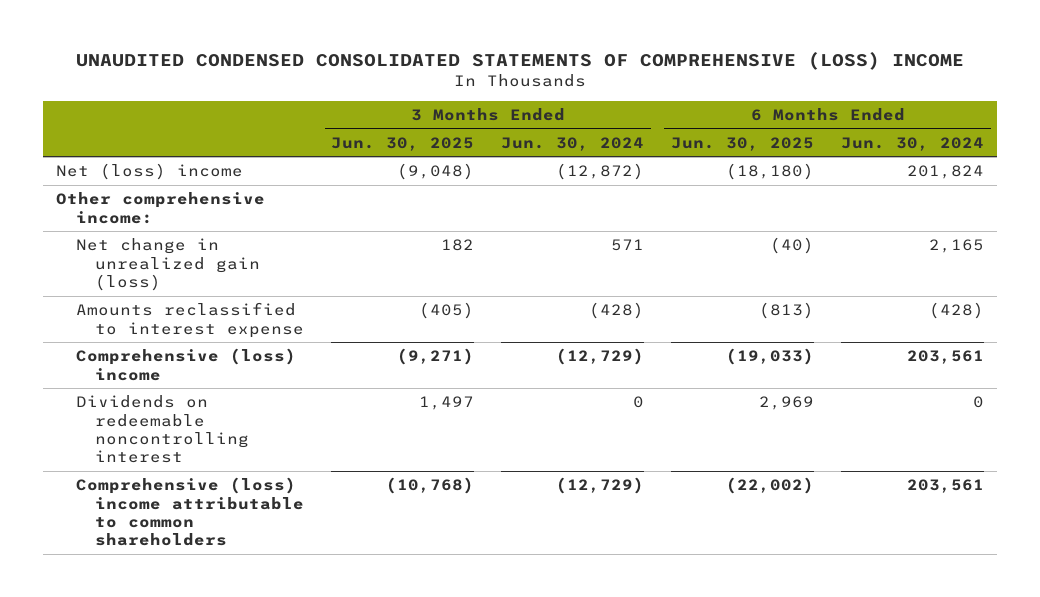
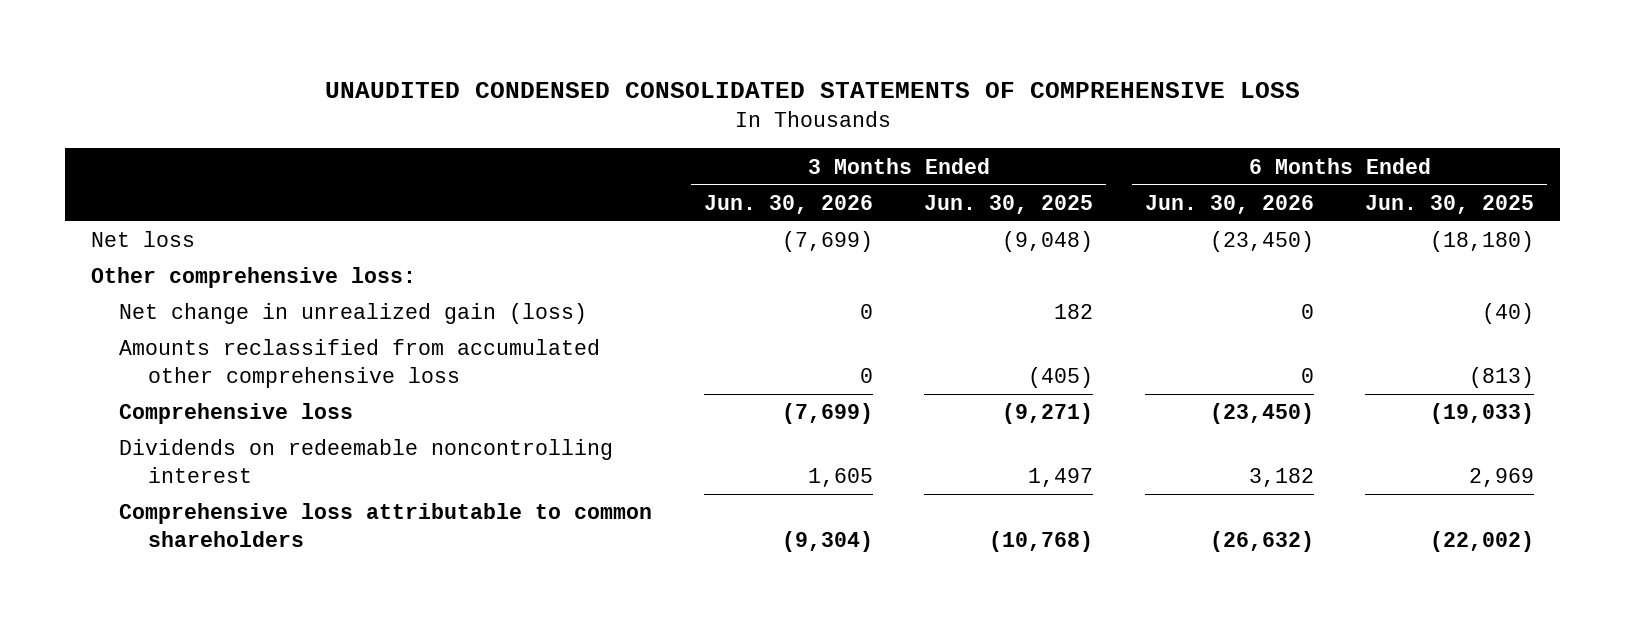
[76,51,965,70] UNAUDITED CONDENSED CONSOLIDATED STATEMENTS OF COMPREHENSIVE (LOSS) INCOME -> [324,82,1300,99] UNAUDITED CONDENSED CONSOLIDATED STATEMENTS OF COMPREHENSIVE LOSS
[501,136,645,151] Jun. 30, 2024 -> none
[840,136,984,151] Jun. 30, 2024 -> none
none -> [703,194,873,214] Jun. 30, 2026
none -> [1144,194,1314,214] Jun. 30, 2026
[56,163,244,181] Net (loss) income -> [90,231,195,248] Net loss
[56,192,266,224] Other comprehensive income: -> [90,267,416,289] Other comprehensive loss:
[75,302,305,338] Amounts reclassified to interest expense -> [119,339,601,388] Amounts reclassified from accumulated other comprehensive loss
[75,348,296,381] Comprehensive (loss) income -> [119,403,354,425] Comprehensive loss
[75,477,305,547] Comprehensive (loss) income attributable to common shareholders -> [119,503,653,547] Comprehensive loss attributable to common shareholders

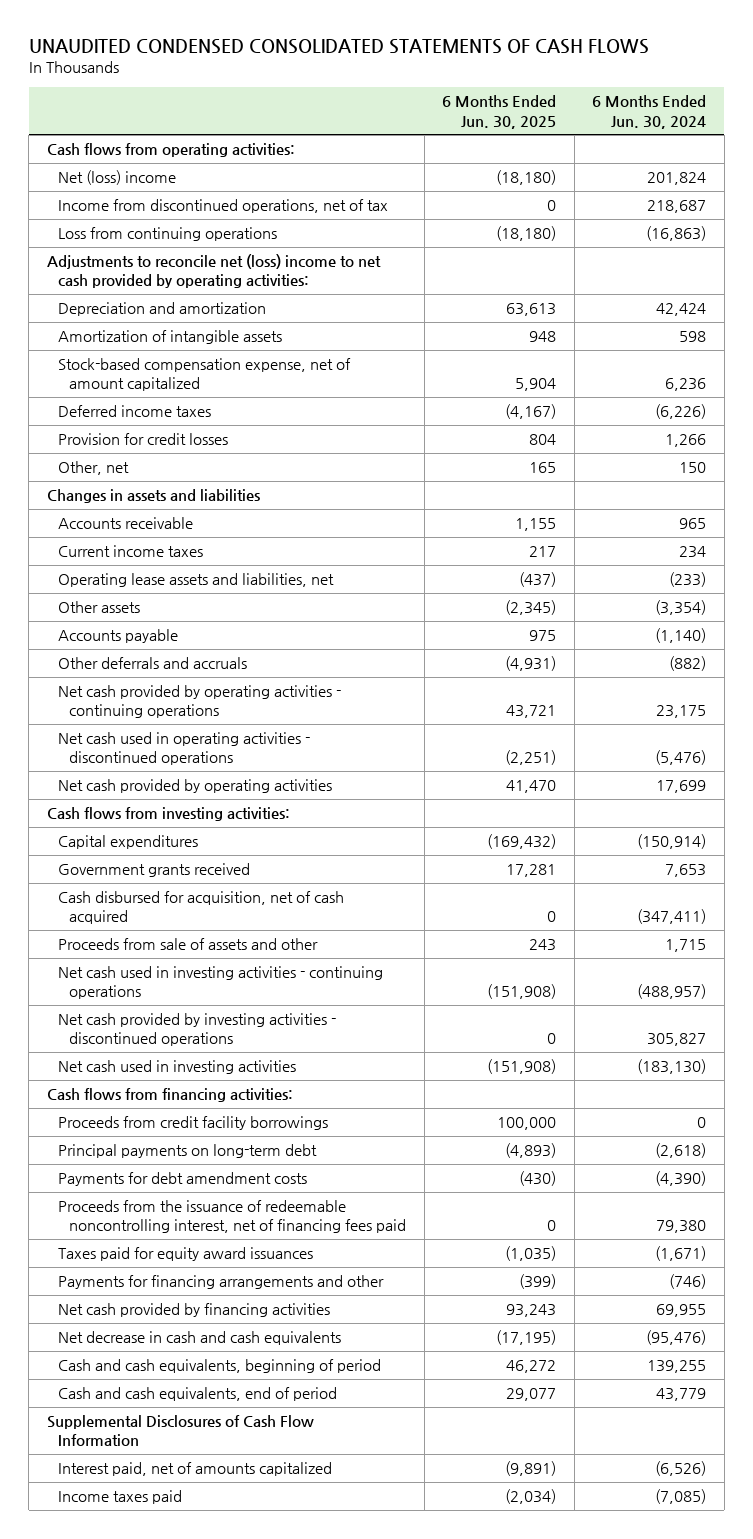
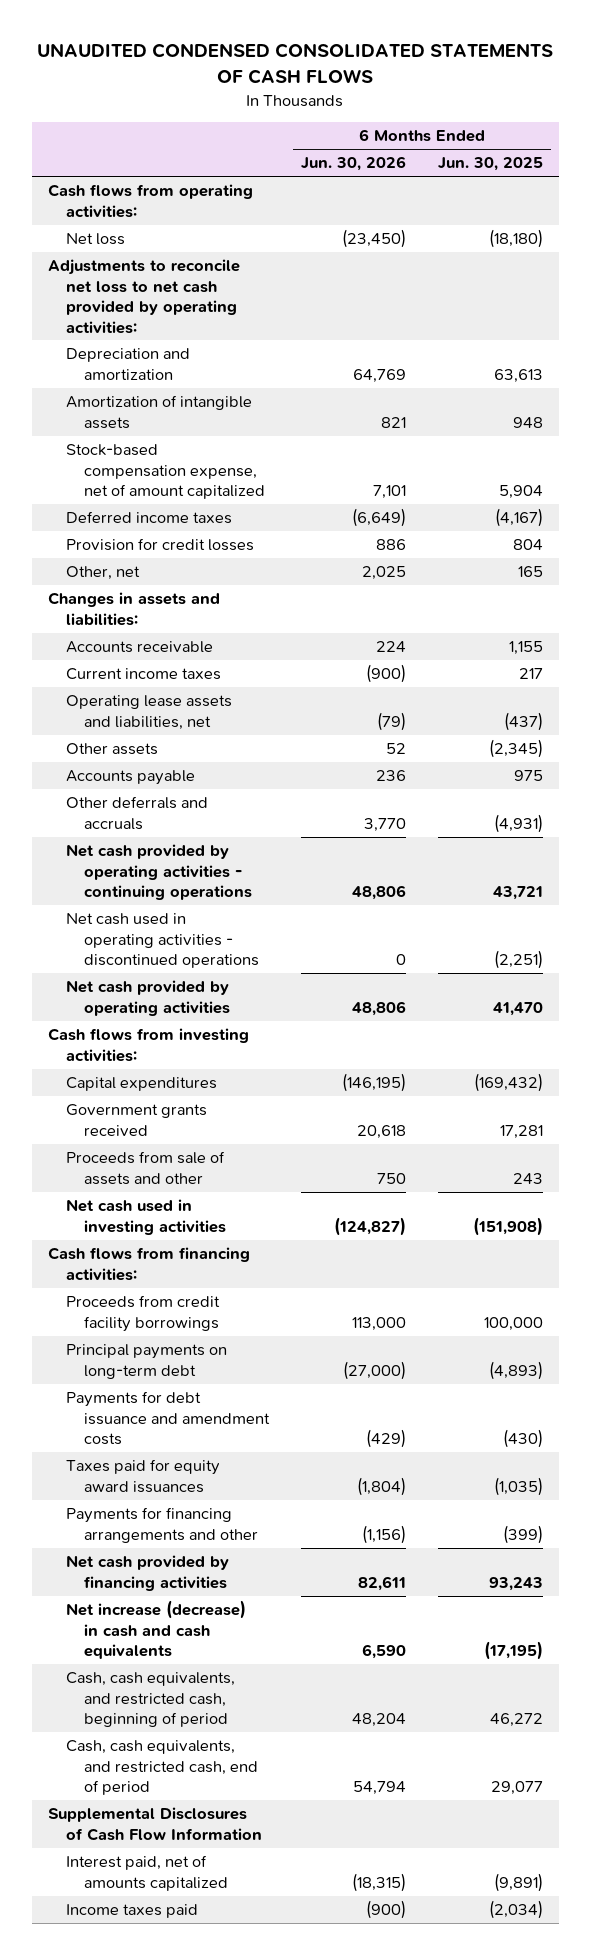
[592,95,707,129] 6 Months Ended Jun. 30, 2024 -> none
none -> [300,156,406,172] Jun. 30, 2026
[57,199,388,214] Income from discontinued operations, net of tax -> none
[57,227,277,242] Loss from continuing operations -> none
[57,170,176,186] Net (loss) income -> [65,233,125,246] Net loss
[46,254,381,289] Adjustments to reconcile net (loss) income to net cash provided by operating activities: -> [47,259,240,334] Adjustments to reconcile net loss to net cash provided by operating activities:
[46,489,260,504] Changes in assets and liabilities -> [47,592,220,626] Changes in assets and liabilities:
[57,891,344,925] Cash disbursed for acquisition, net of cash acquired -> none
[57,966,383,1000] Net cash used in investing activities - continuing operations -> none
[57,1013,336,1047] Net cash provided by investing activities - discontinued operations -> none
[57,1200,407,1234] Proceeds from the issuance of redeemable noncontrolling interest, net of financing fees paid -> none
[57,1172,307,1187] Payments for debt amendment costs -> [65,1391,270,1446] Payments for debt issuance and amendment costs
[57,1331,341,1346] Net decrease in cash and cash equivalents -> [65,1600,246,1660] Net increase (decrease) in cash and cash equivalents
[57,1359,381,1374] Cash and cash equivalents, beginning of period -> [65,1672,235,1728] Cash, cash equivalents, and restricted cash, beginning of period
[57,1387,337,1402] Cash and cash equivalents, end of period -> [65,1740,258,1796] Cash, cash equivalents, and restricted cash, end of period

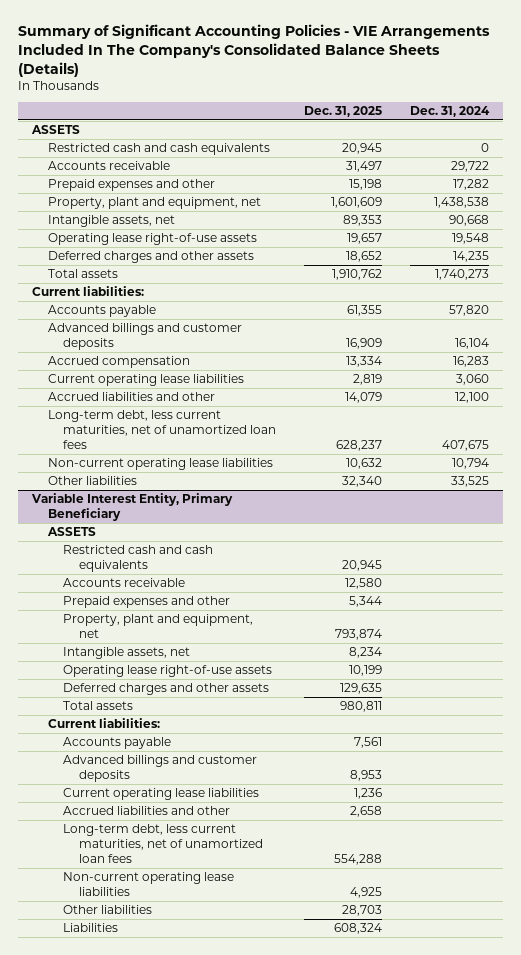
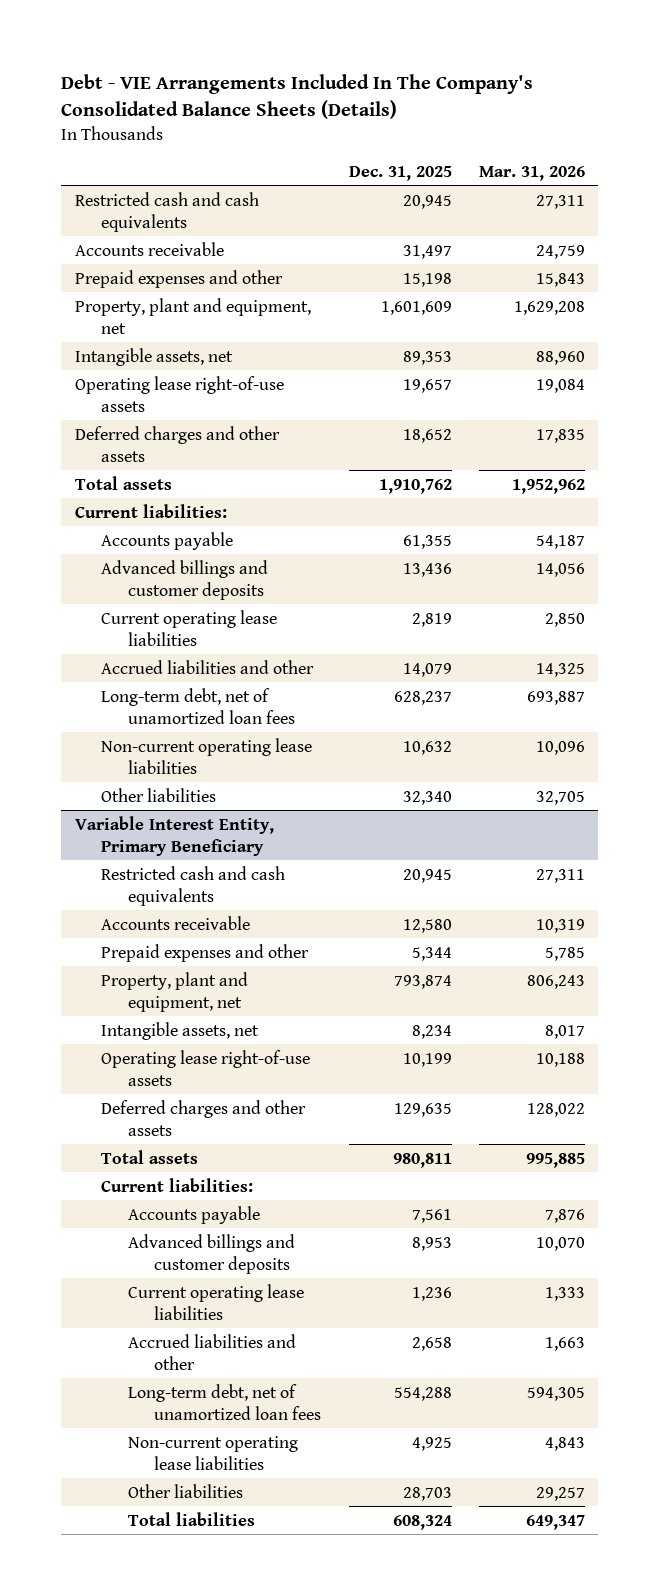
[17,24,490,77] Summary of Significant Accounting Policies - VIE Arrangements Included In The Company's Consolidated Balance Sheets (Details) -> [61,73,534,119] Debt - VIE Arrangements Included In The Company's Consolidated Balance Sheets (Details)
[409,106,490,118] Dec. 31, 2024 -> none
none -> [478,165,585,181] Mar. 31, 2026
[30,125,80,135] ASSETS -> none
[47,356,190,369] Accrued compensation -> none
[346,338,383,350] 16,909 -> [402,562,452,577] 13,436
[47,410,277,450] Long-term debt, less current maturities, net of unamortized loan fees -> [101,687,295,724] Long-term debt, net of unamortized loan fees
[46,527,96,537] ASSETS -> none
[63,824,264,864] Long-term debt, less current maturities, net of unamortized loan fees -> [127,1383,322,1420] Long-term debt, net of unamortized loan fees
[63,923,119,933] Liabilities -> [127,1511,255,1526] Total liabilities

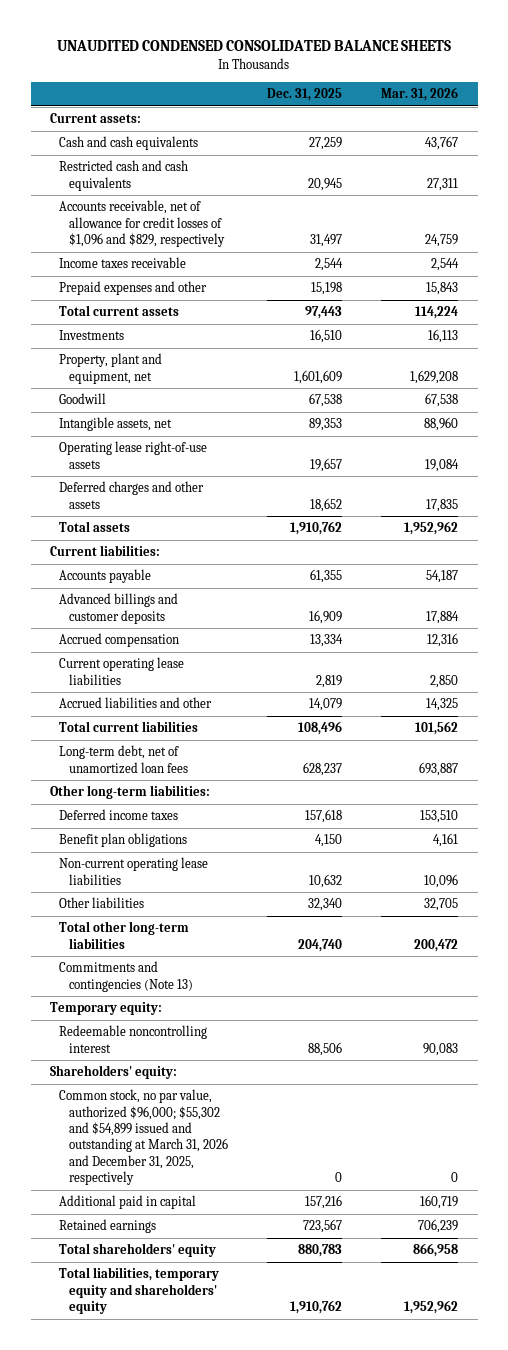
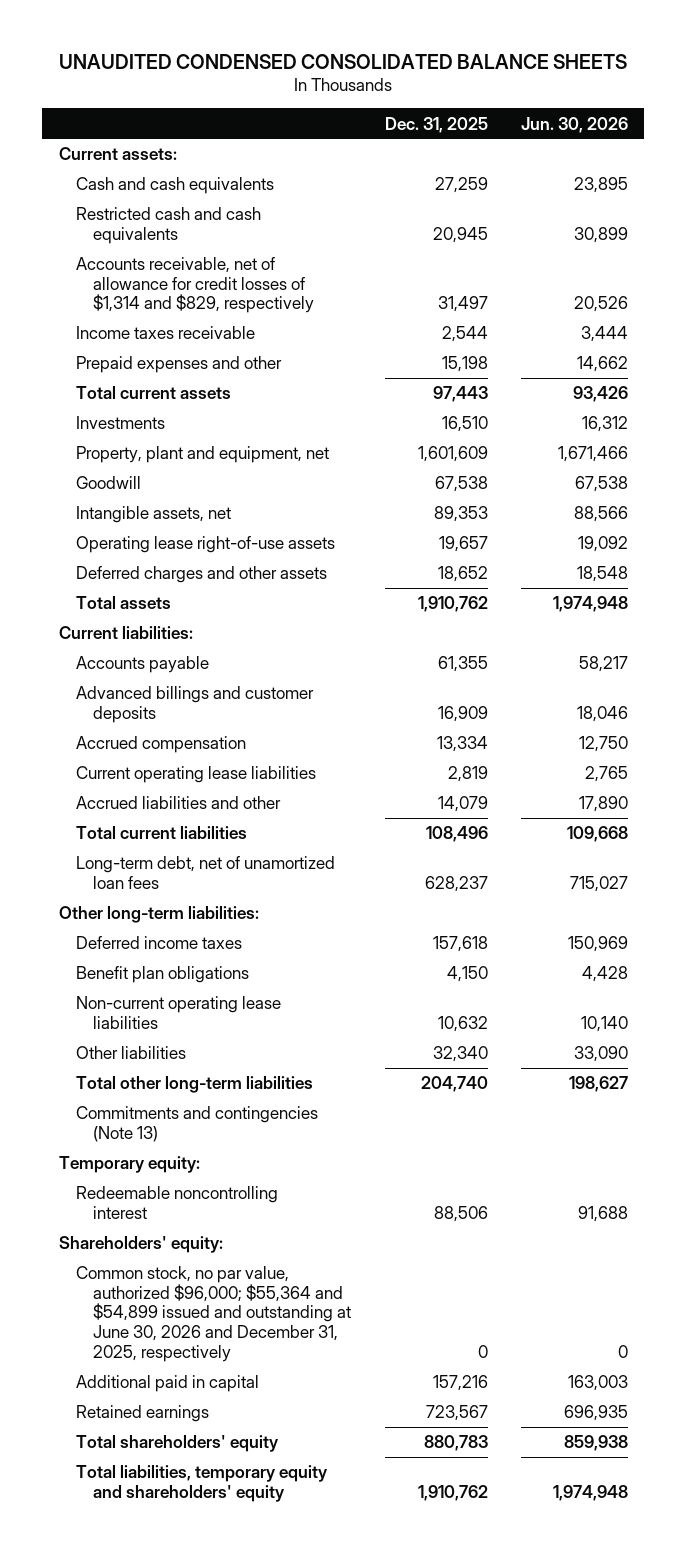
[380,87,458,102] Mar. 31, 2026 -> none
none -> [520,116,628,133] Jun. 30, 2026
[59,200,225,248] Accounts receivable, net of allowance for credit losses of $1,096 and $829, respectively -> [76,257,315,314] Accounts receivable, net of allowance for credit losses of $1,314 and $829, respectively
[59,1089,228,1186] Common stock, no par value, authorized $96,000; $55,302 and $54,899 issued and outstanding at March 31, 2026 and December 31, 2025, respectively -> [76,1266,352,1362] Common stock, no par value, authorized $96,000; $55,364 and $54,899 issued and outstanding at June 30, 2026 and December 31, 2025, respectively

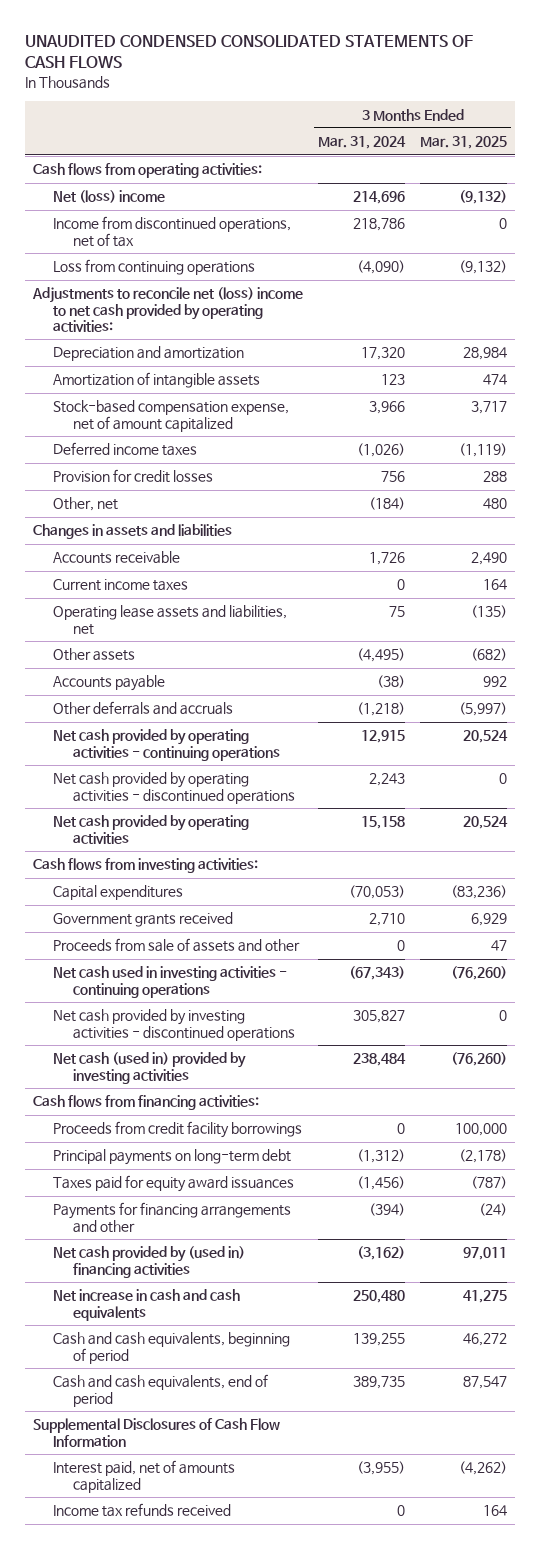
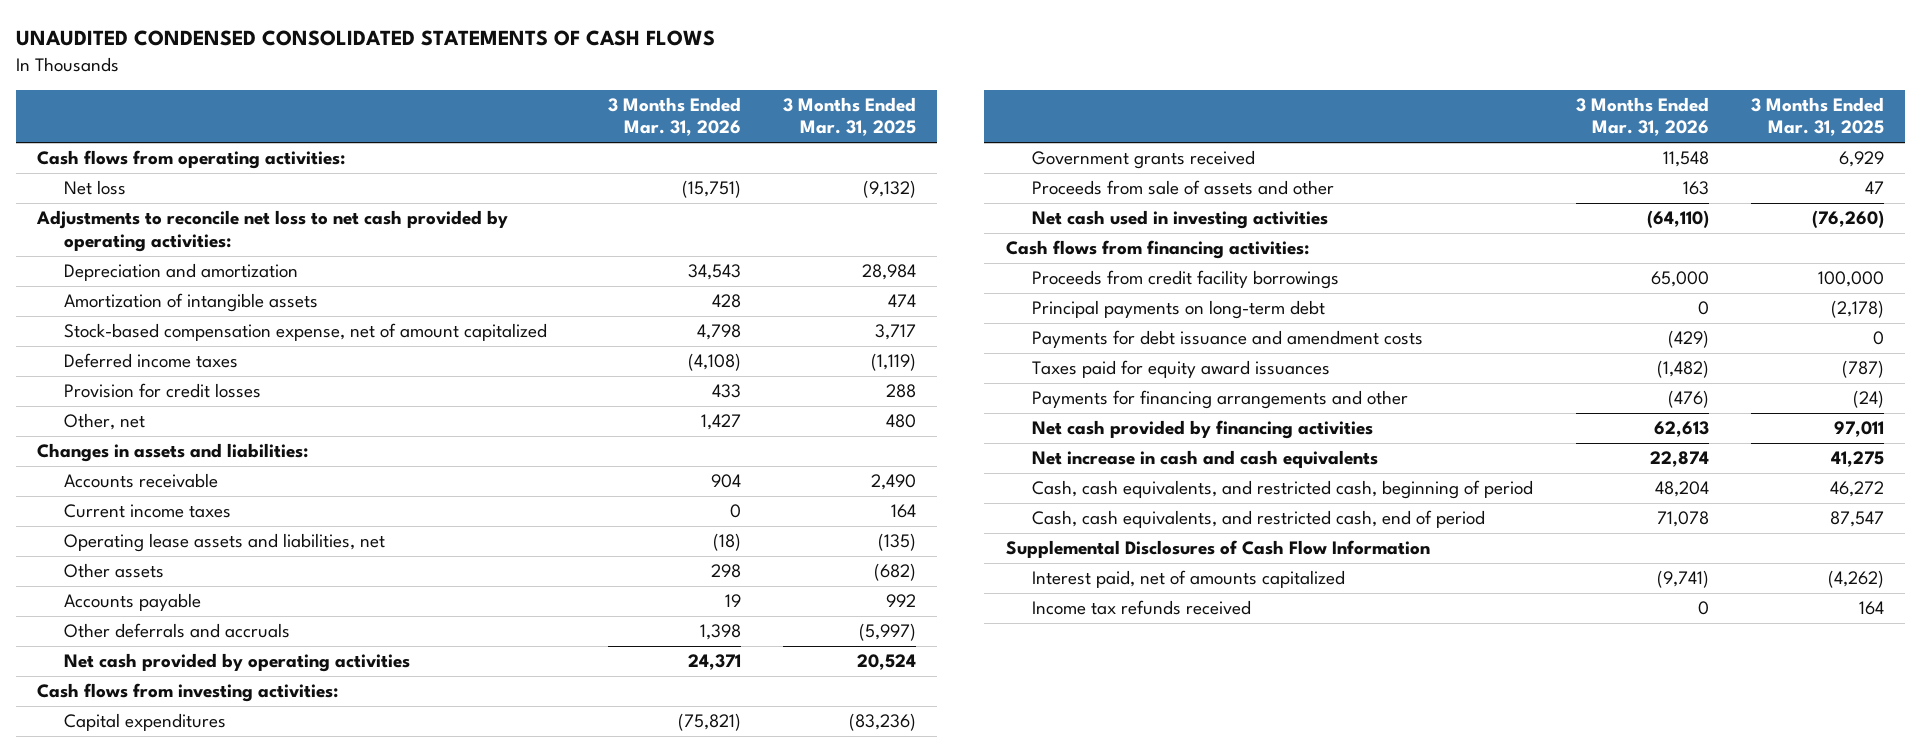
[317,136,406,150] Mar. 31, 2024 -> none
none -> [607,97,741,137] 3 Months Ended Mar. 31, 2026
[52,216,291,247] Income from discontinued operations, net of tax -> none
[52,259,255,276] Loss from continuing operations -> none
[52,190,165,204] Net (loss) income -> [64,180,127,196] Net loss
[31,287,303,332] Adjustments to reconcile net (loss) income to net cash provided by operating activities: -> [36,210,509,252] Adjustments to reconcile net loss to net cash provided by operating activities:
[32,524,232,540] Changes in assets and liabilities -> [37,443,309,463] Changes in assets and liabilities:
[52,729,280,761] Net cash provided by operating activities - continuing operations -> none
[52,772,295,804] Net cash provided by operating activities - discontinued operations -> none
[52,966,287,998] Net cash used in investing activities - continuing operations -> none
[52,1009,295,1041] Net cash provided by investing activities - discontinued operations -> none
[52,1052,246,1084] Net cash (used in) provided by investing activities -> [1032,210,1329,230] Net cash used in investing activities
none -> [1032,330,1424,349] Payments for debt issuance and amendment costs
[52,1246,245,1278] Net cash provided by (used in) financing activities -> [1032,420,1374,440] Net cash provided by financing activities
[52,1332,290,1364] Cash and cash equivalents, beginning of period -> [1032,480,1534,500] Cash, cash equivalents, and restricted cash, beginning of period
[52,1374,268,1407] Cash and cash equivalents, end of period -> [1032,510,1486,529] Cash, cash equivalents, and restricted cash, end of period

